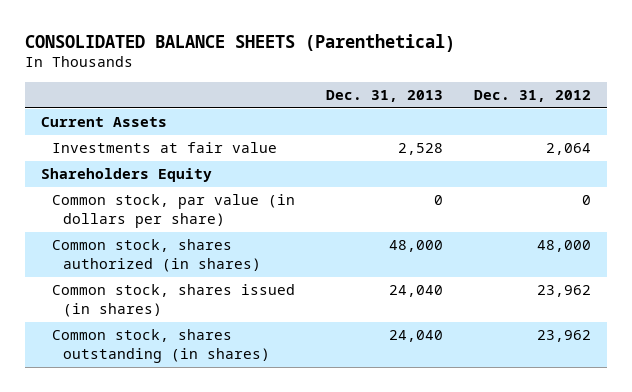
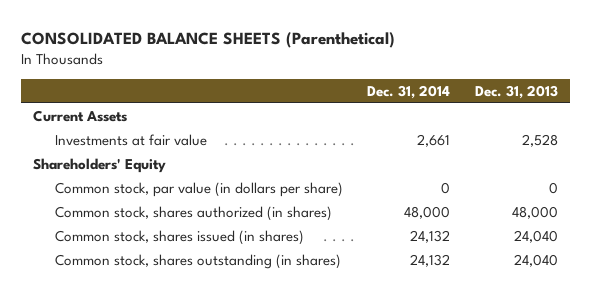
[473,90,591,103] Dec. 31, 2012 -> none
none -> [367,84,451,99] Dec. 31, 2014
[40,168,212,183] Shareholders Equity -> [33,157,167,173] Shareholders' Equity

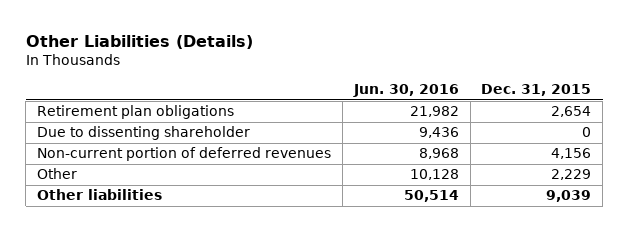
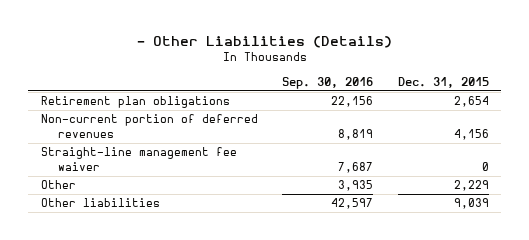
[25,34,253,49] Other Liabilities (Details) -> [136,35,392,48] - Other Liabilities (Details)
[352,84,459,98] Jun. 30, 2016 -> none
none -> [282,76,374,89] Sep. 30, 2016
[37,126,251,141] Due to dissenting shareholder -> none
none -> [40,147,237,171] Straight-line management fee waiver

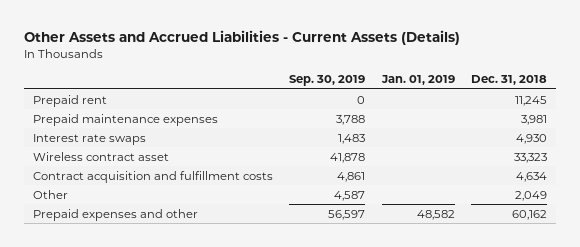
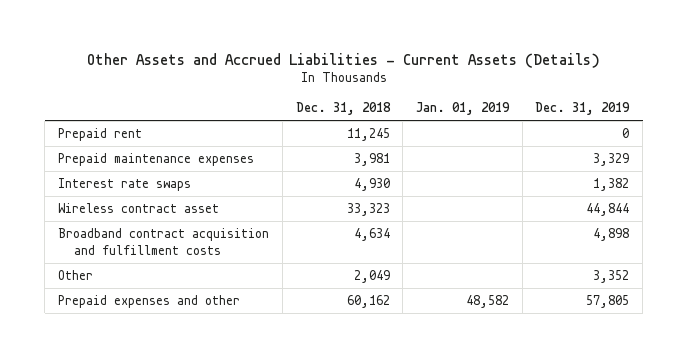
[289,75,366,87] Sep. 30, 2019 -> none
none -> [535,102,631,116] Dec. 31, 2019
[32,170,273,183] Contract acquisition and fulfillment costs -> [58,228,270,255] Broadband contract acquisition and fulfillment costs

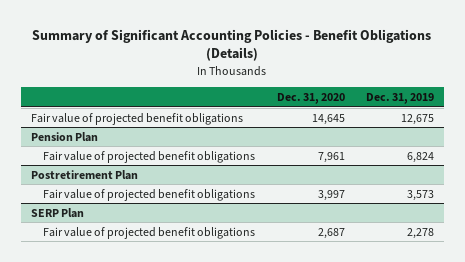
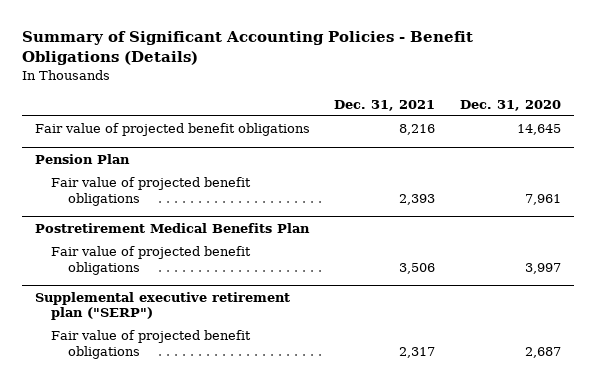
[365,92,434,104] Dec. 31, 2019 -> none
none -> [334,99,436,111] Dec. 31, 2021
[31,169,139,180] Postretirement Plan -> [34,222,310,233] Postretirement Medical Benefits Plan
[31,207,85,218] SERP Plan -> [34,291,290,321] Supplemental executive retirement plan ("SERP")

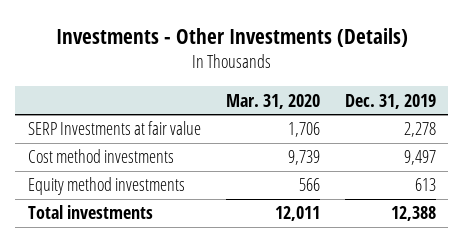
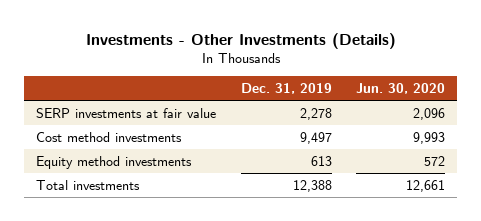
[225,93,320,109] Mar. 31, 2020 -> none
none -> [356,82,446,94] Jun. 30, 2020
[27,121,201,136] SERP Investments at fair value -> [36,107,217,118] SERP investments at fair value

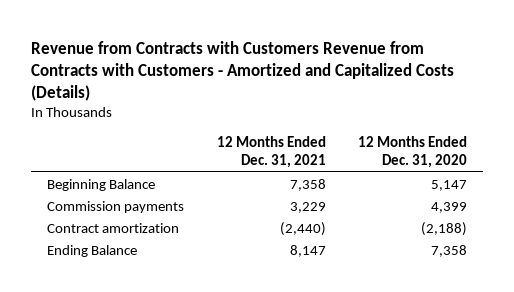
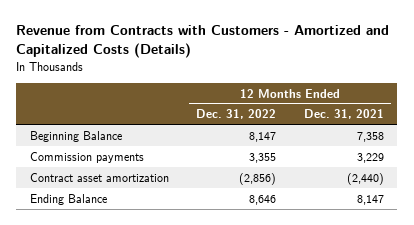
[31,40,455,101] Revenue from Contracts with Customers Revenue from Contracts with Customers - Amortized and Capitalized Costs (Details) -> [16,25,390,59] Revenue from Contracts with Customers - Amortized and Capitalized Costs (Details)
[357,136,467,169] 12 Months Ended Dec. 31, 2020 -> none
none -> [196,109,277,120] Dec. 31, 2022
[47,222,180,233] Contract amortization -> [29,172,169,182] Contract asset amortization

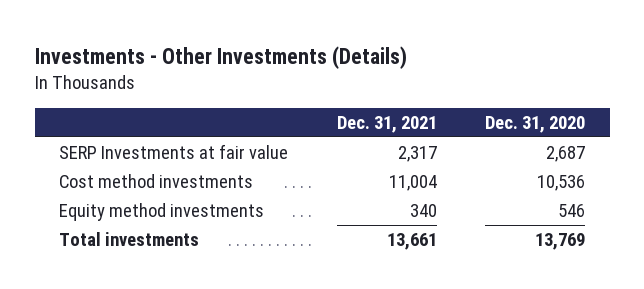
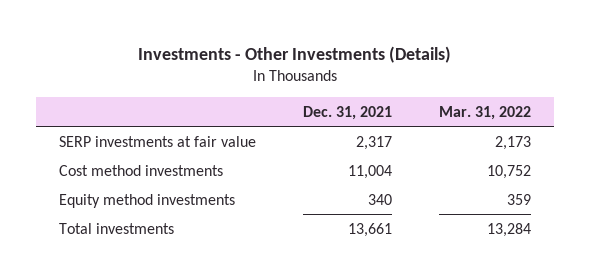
[485,115,586,133] Dec. 31, 2020 -> none
none -> [438,105,531,120] Mar. 31, 2022
[59,144,289,160] SERP Investments at fair value -> [59,135,257,147] SERP investments at fair value

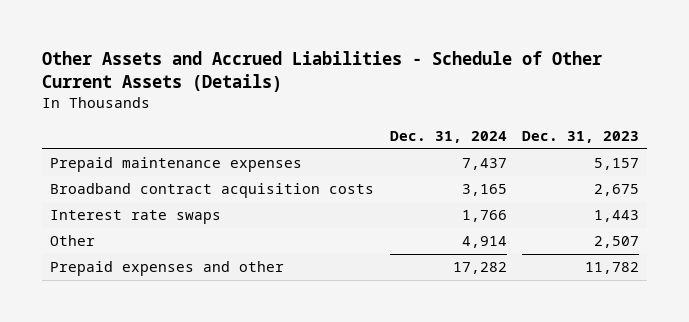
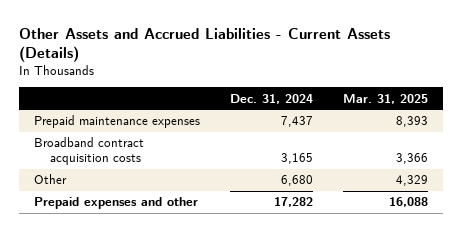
[42,51,603,92] Other Assets and Accrued Liabilities - Schedule of Other Current Assets (Details) -> [19,27,391,63] Other Assets and Accrued Liabilities - Current Assets (Details)
[522,130,640,143] Dec. 31, 2023 -> none
none -> [343,93,429,104] Mar. 31, 2025
[50,210,222,225] Interest rate swaps -> none
[461,236,507,249] 4,914 -> [281,175,314,187] 6,680

